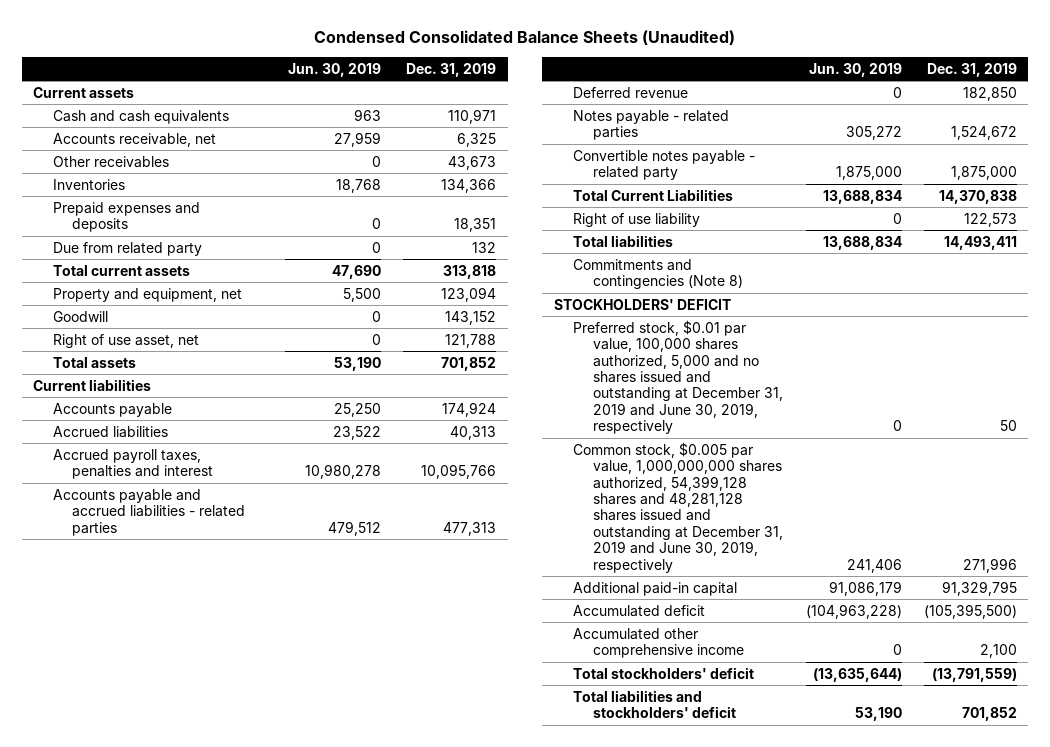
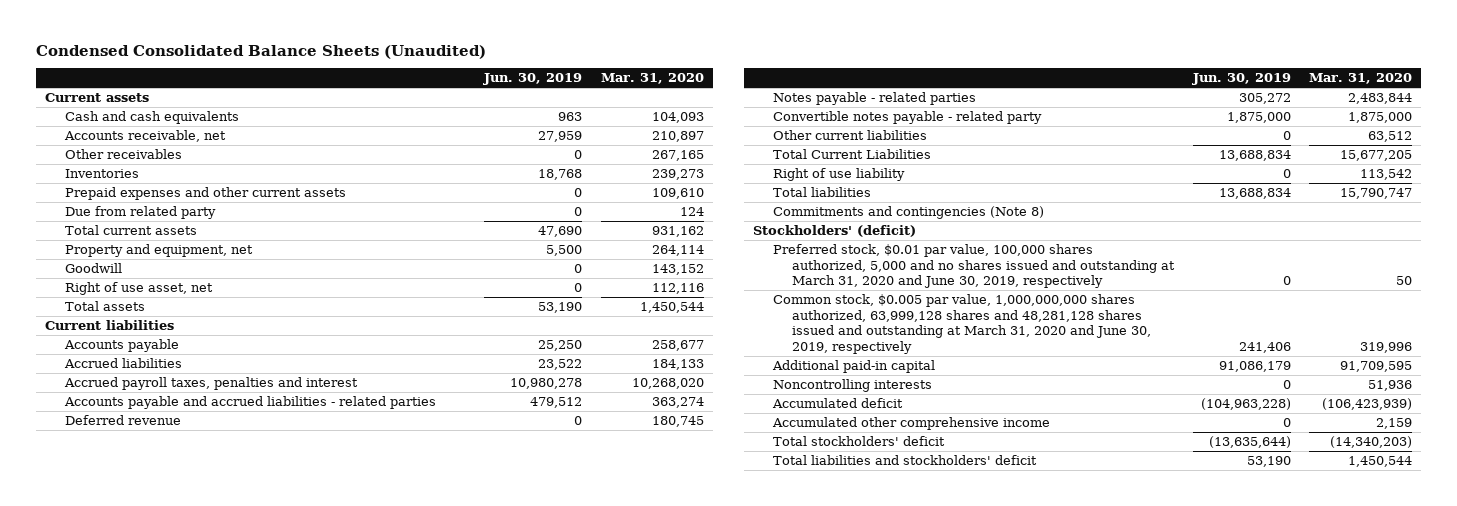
[406,62,497,77] Dec. 31, 2019 -> none
none -> [600,73,704,85] Mar. 31, 2020
[52,201,200,233] Prepaid expenses and deposits -> [64,187,346,201] Prepaid expenses and other current assets
none -> [772,130,927,141] Other current liabilities
[553,298,731,310] STOCKHOLDERS' DEFICIT -> [753,225,917,238] Stockholders' (deficit)
[573,319,784,435] Preferred stock, $0.01 par value, 100,000 shares authorized, 5,000 and no shares issued and outstanding at December 31, 2019 and June 30, 2019, respectively -> [772,244,1176,289] Preferred stock, $0.01 par value, 100,000 shares authorized, 5,000 and no shares issued and outstanding at March 31, 2020 and June 30, 2019, respectively
[573,441,784,573] Common stock, $0.005 par value, 1,000,000,000 shares authorized, 54,399,128 shares and 48,281,128 shares issued and outstanding at December 31, 2019 and June 30, 2019, respectively -> [772,294,1152,354] Common stock, $0.005 par value, 1,000,000,000 shares authorized, 63,999,128 shares and 48,281,128 shares issued and outstanding at March 31, 2020 and June 30, 2019, respectively
none -> [772,379,932,393] Noncontrolling interests

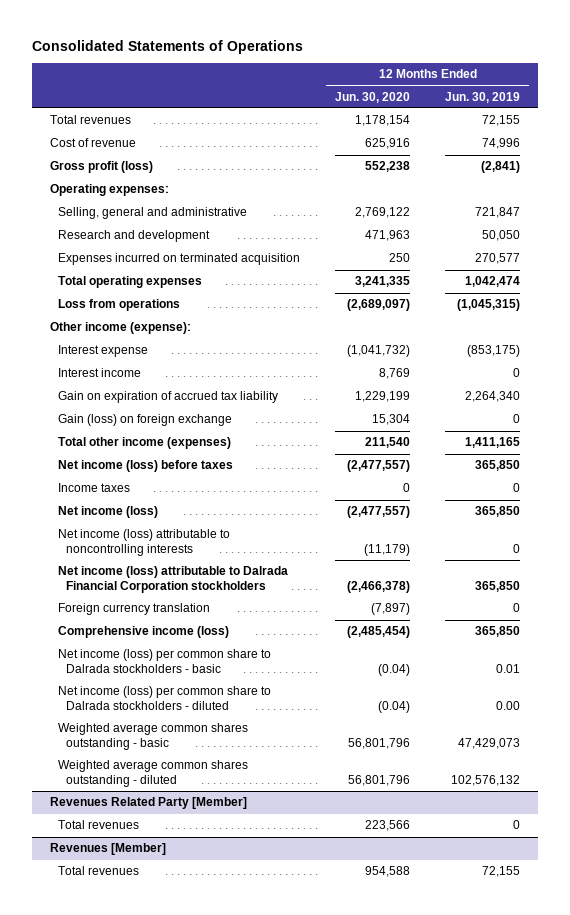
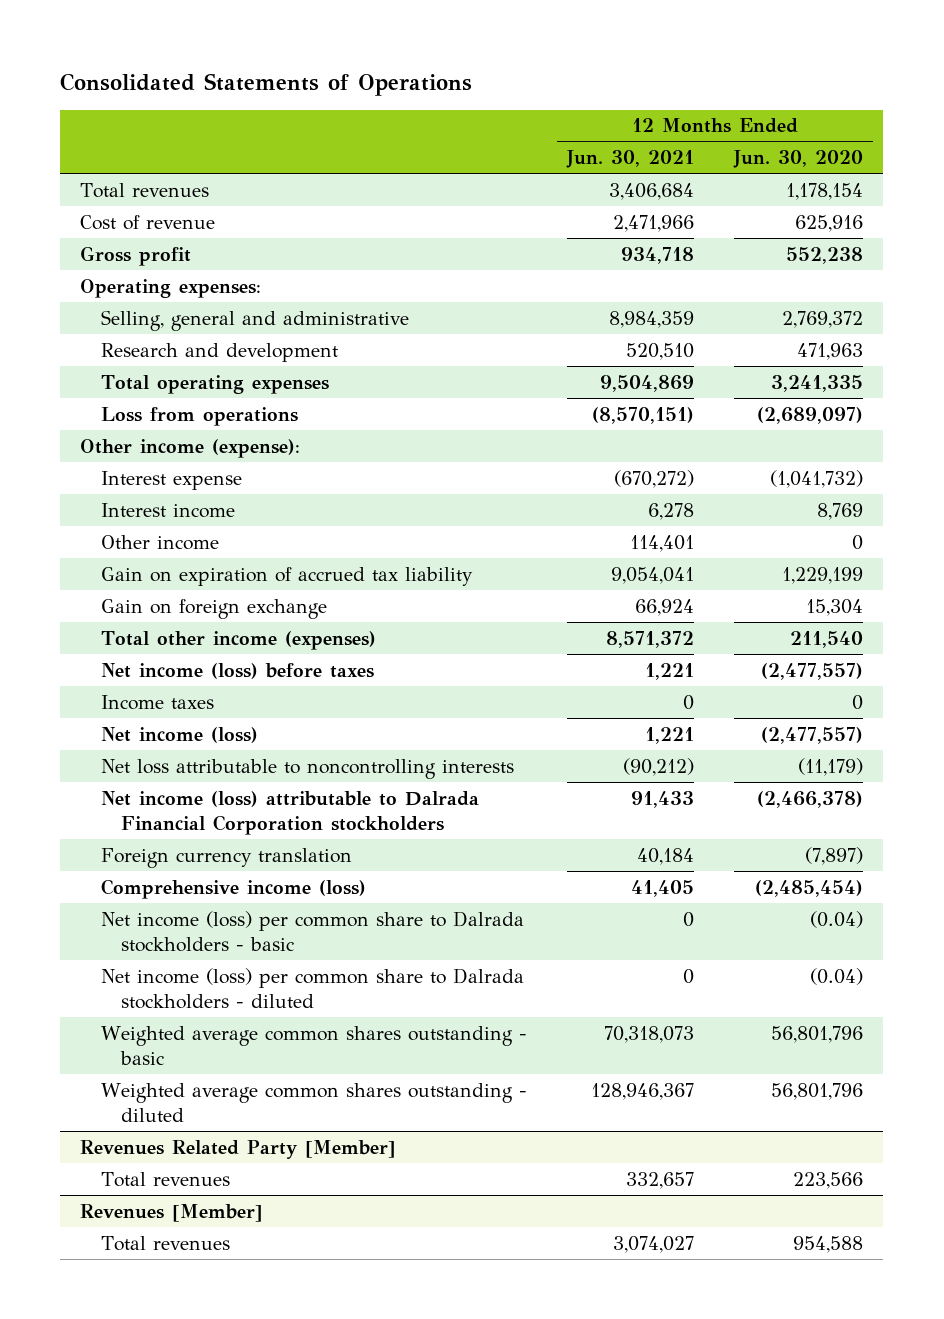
[445,91,521,103] Jun. 30, 2019 -> none
none -> [566,150,695,169] Jun. 30, 2021
[49,161,153,174] Gross profit (loss) -> [80,245,192,266] Gross profit
[355,207,411,219] 2,769,122 -> [782,310,864,328] 2,769,372
[57,253,300,266] Expenses incurred on terminated acquisition -> none
none -> [100,534,219,550] Other income
[57,414,232,427] Gain (loss) on foreign exchange -> [100,598,327,619] Gain on foreign exchange
[57,529,230,556] Net income (loss) attributable to noncontrolling interests -> [100,758,514,779] Net loss attributable to noncontrolling interests

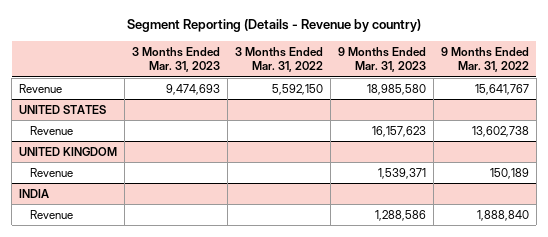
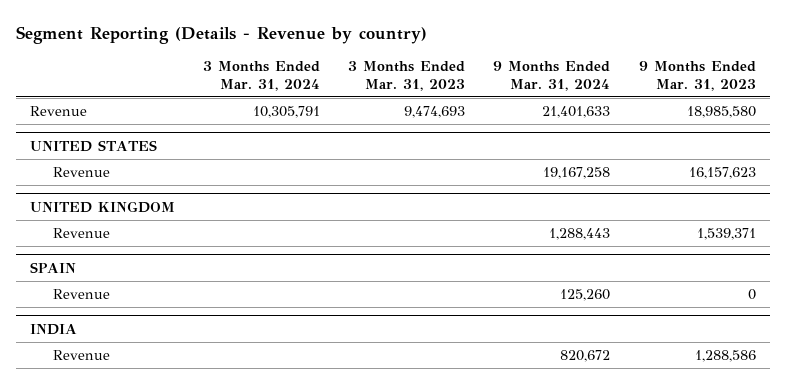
[235,46,324,73] 3 Months Ended Mar. 31, 2022 -> none
[440,46,529,73] 9 Months Ended Mar. 31, 2022 -> none
none -> [203,61,321,91] 3 Months Ended Mar. 31, 2024
none -> [493,61,611,91] 9 Months Ended Mar. 31, 2024
none -> [29,261,76,273] SPAIN
none -> [52,289,110,300] Revenue

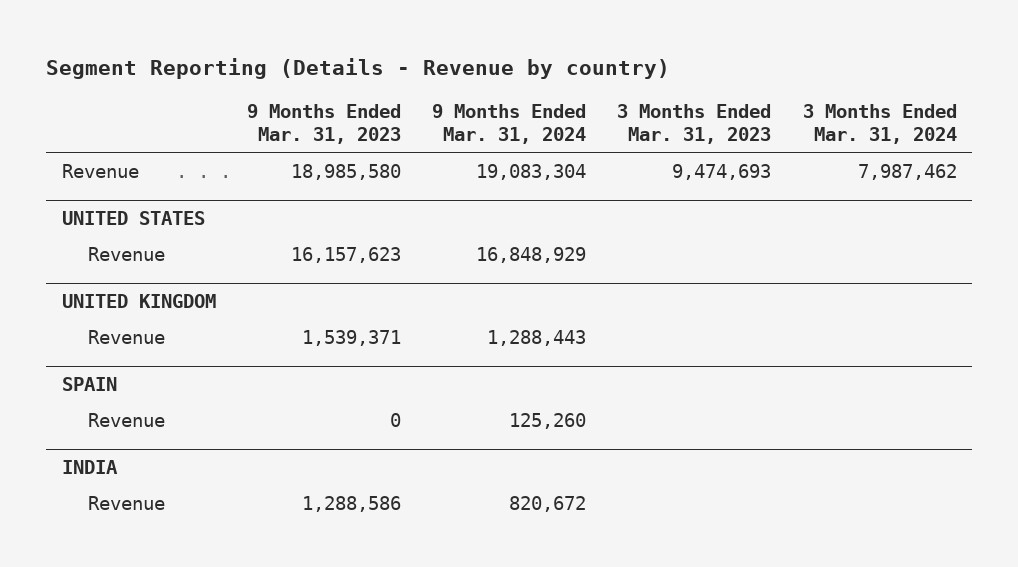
[253,106,321,119] 10,305,791 -> [857,163,957,180] 7,987,462
[542,106,611,119] 21,401,633 -> [476,163,587,180] 19,083,304
[543,167,611,180] 19,167,258 -> [476,246,587,263] 16,848,929

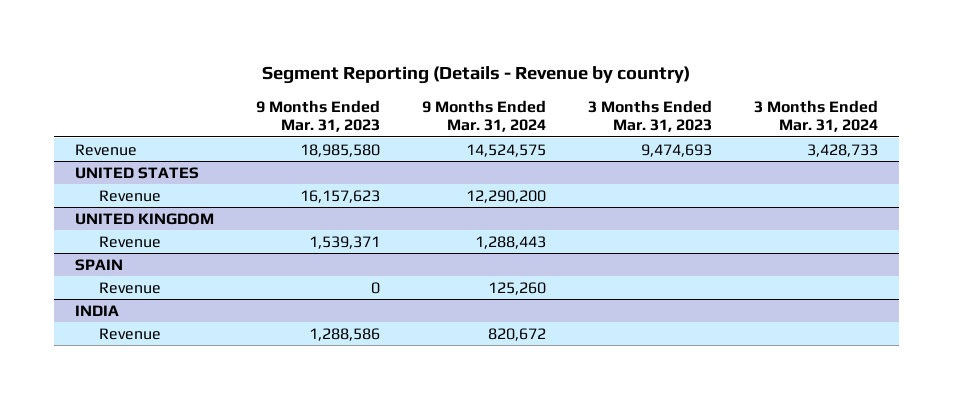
[476,163,587,180] 19,083,304 -> [465,143,546,157] 14,524,575
[857,163,957,180] 7,987,462 -> [806,143,878,157] 3,428,733
[476,246,587,263] 16,848,929 -> [465,189,546,203] 12,290,200

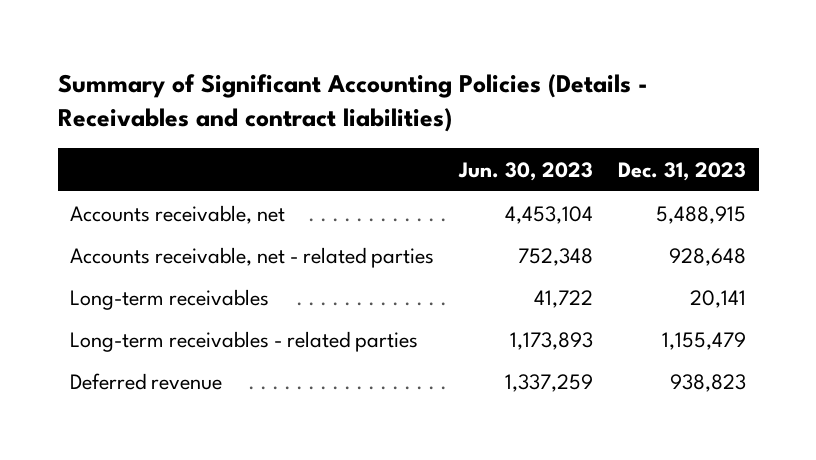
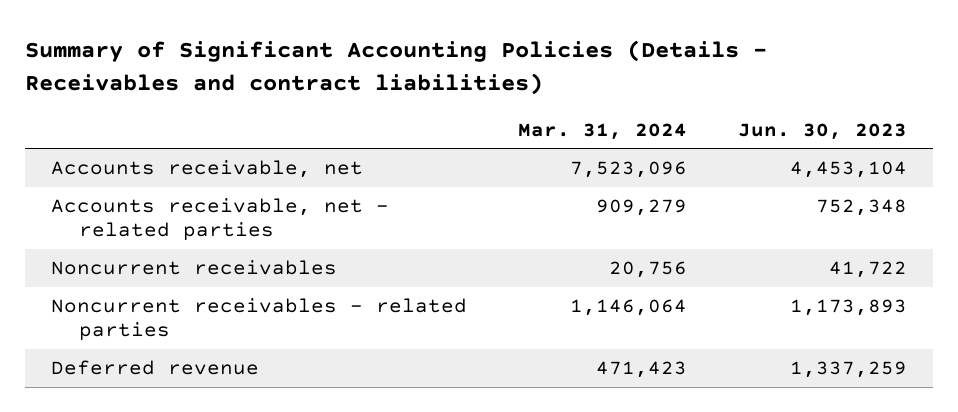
[618,161,747,181] Dec. 31, 2023 -> none
none -> [517,122,687,140] Mar. 31, 2024
[70,288,270,310] Long-term receivables -> [50,260,337,276] Noncurrent receivables
[70,330,419,352] Long-term receivables - related parties -> [50,298,467,342] Noncurrent receivables - related parties

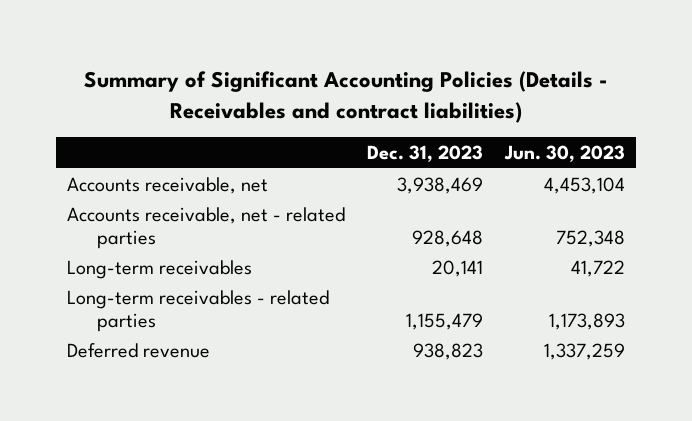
[517,122,687,140] Mar. 31, 2024 -> none
none -> [367,144,484,162] Dec. 31, 2023
[50,260,337,276] Noncurrent receivables -> [67,259,253,279] Long-term receivables
[50,298,467,342] Noncurrent receivables - related parties -> [67,289,330,332] Long-term receivables - related parties

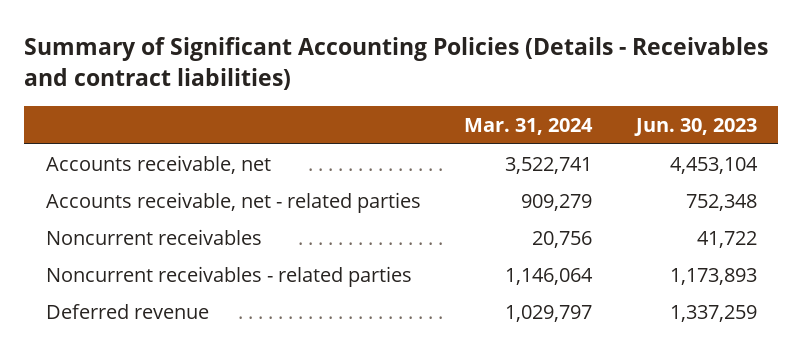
[367,144,484,162] Dec. 31, 2023 -> none
none -> [464,118,594,136] Mar. 31, 2024
[67,259,253,279] Long-term receivables -> [45,228,262,245] Noncurrent receivables
[67,289,330,332] Long-term receivables - related parties -> [45,265,412,287] Noncurrent receivables - related parties

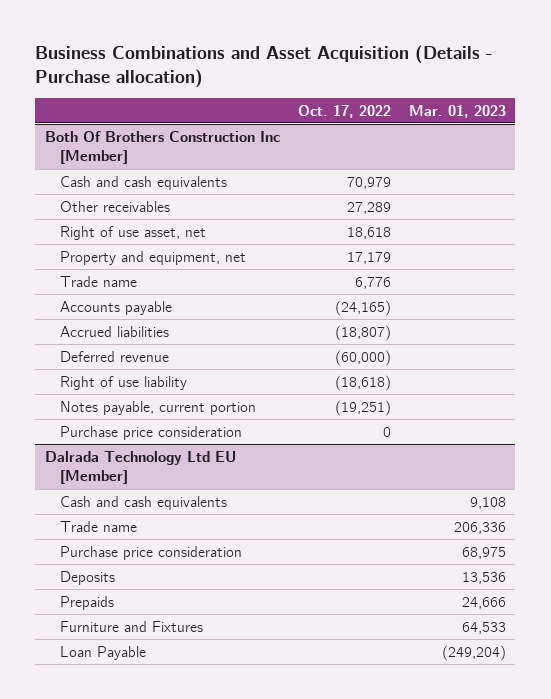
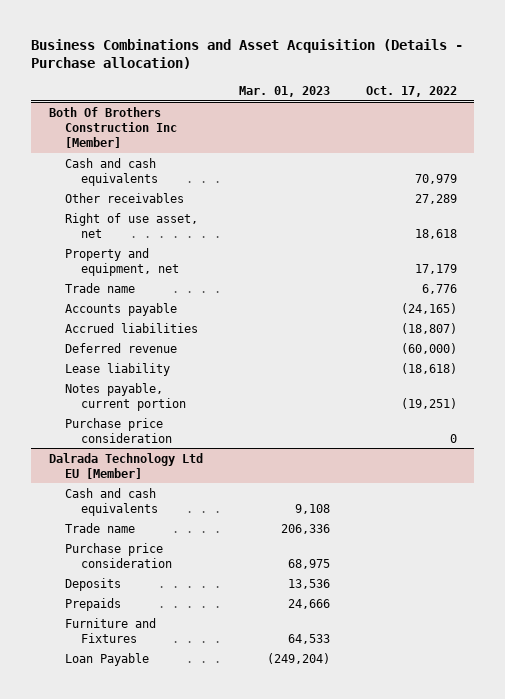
[60,375,188,390] Right of use liability -> [64,362,170,376] Lease liability

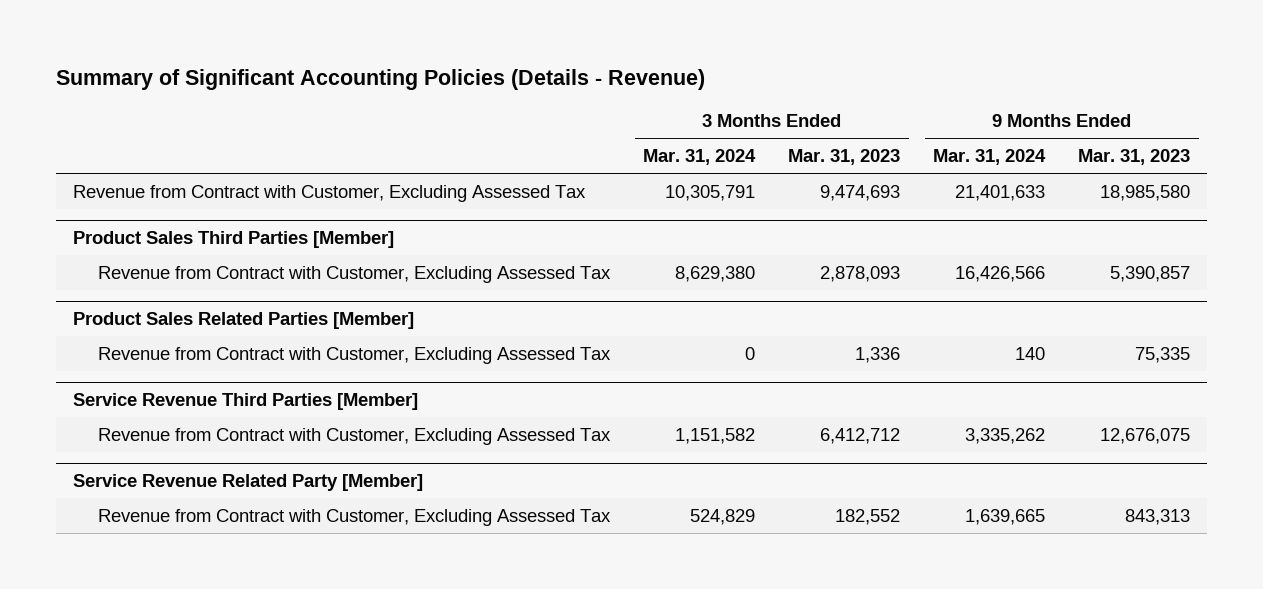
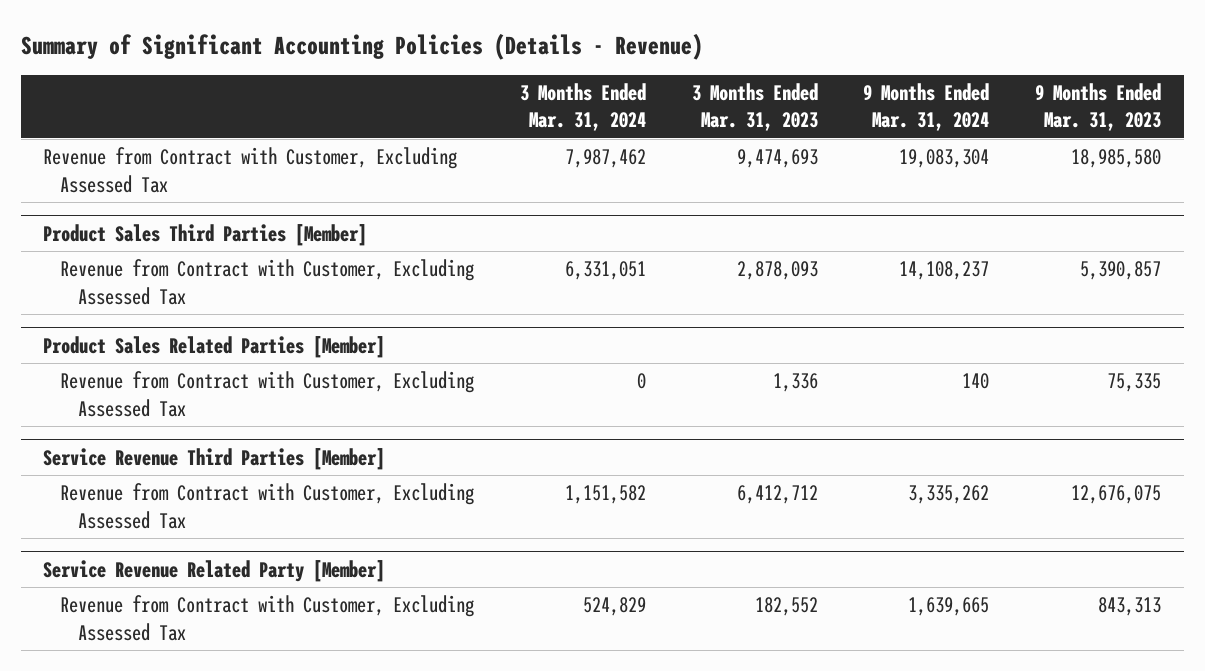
[665,184,756,201] 10,305,791 -> [565,149,647,169] 7,987,462
[955,184,1046,201] 21,401,633 -> [899,149,990,169] 19,083,304
[675,265,756,282] 8,629,380 -> [565,261,647,281] 6,331,051
[955,265,1046,282] 16,426,566 -> [899,261,990,281] 14,108,237

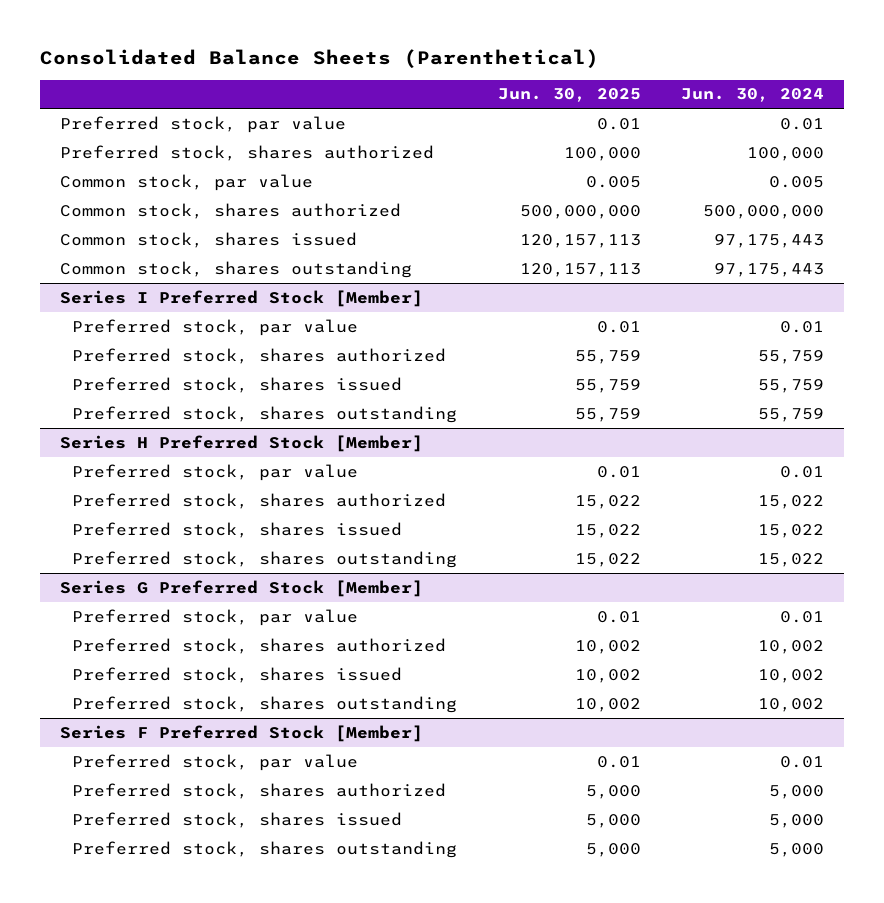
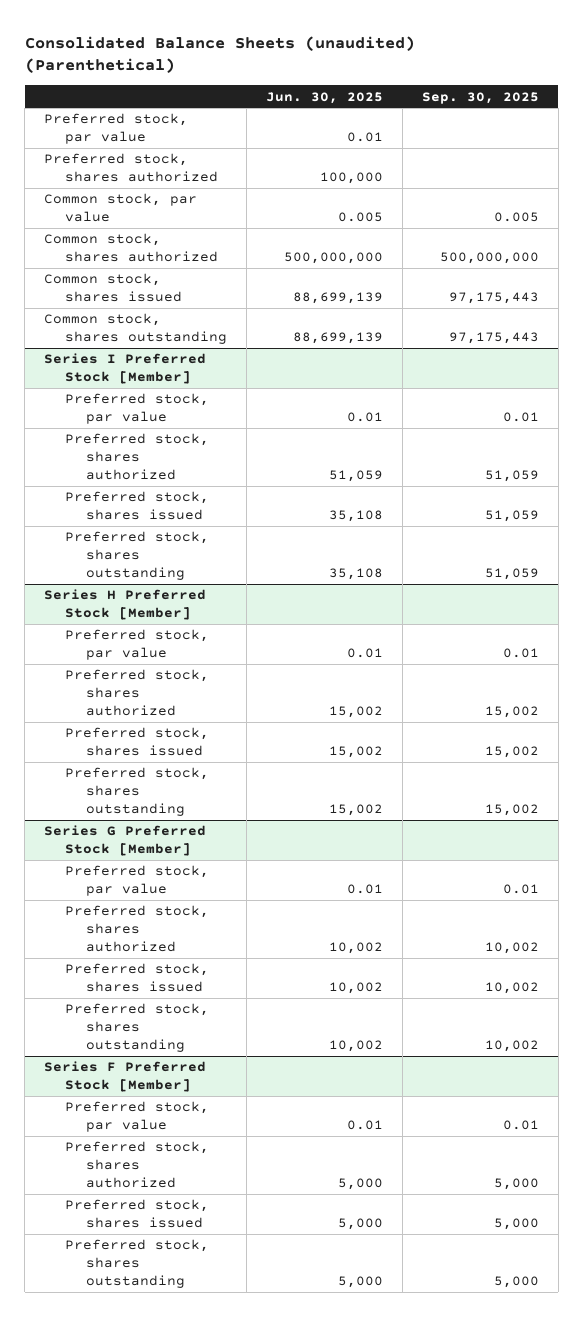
[40,49,600,69] Consolidated Balance Sheets (Parenthetical) -> [24,35,415,74] Consolidated Balance Sheets (unaudited) (Parenthetical)
[680,88,824,103] Jun. 30, 2024 -> none
none -> [421,91,539,104] Sep. 30, 2025
[519,233,641,248] 120,157,113 -> [292,292,383,305] 88,699,139
[519,262,641,277] 120,157,113 -> [292,332,383,345] 88,699,139
[574,349,641,364] 55,759 -> [328,470,383,483] 51,059
[574,378,641,393] 55,759 -> [328,510,383,523] 35,108
[574,407,641,422] 55,759 -> [328,568,383,581] 35,108
[574,494,641,509] 15,022 -> [328,706,383,719] 15,002
[574,523,641,538] 15,022 -> [328,746,383,759] 15,002
[574,552,641,567] 15,022 -> [328,804,383,817] 15,002

